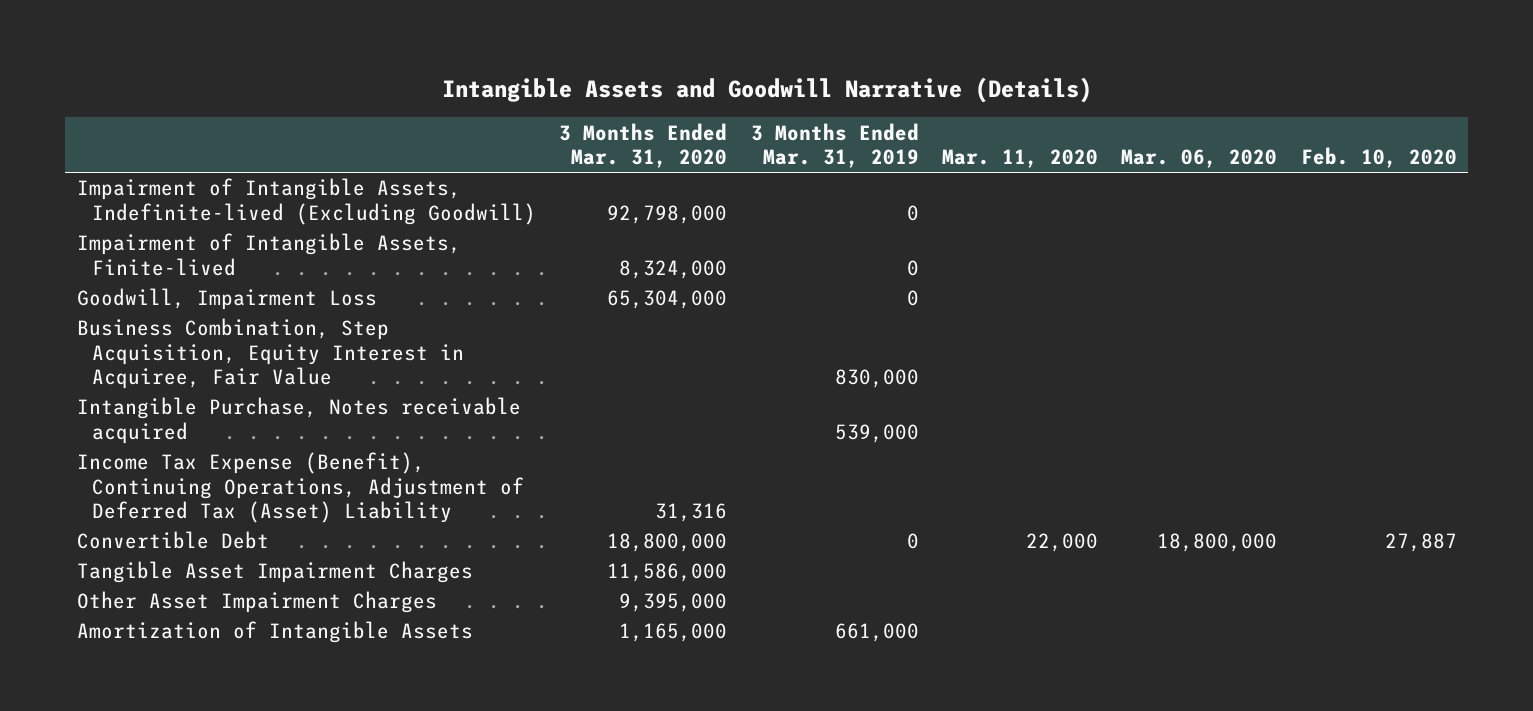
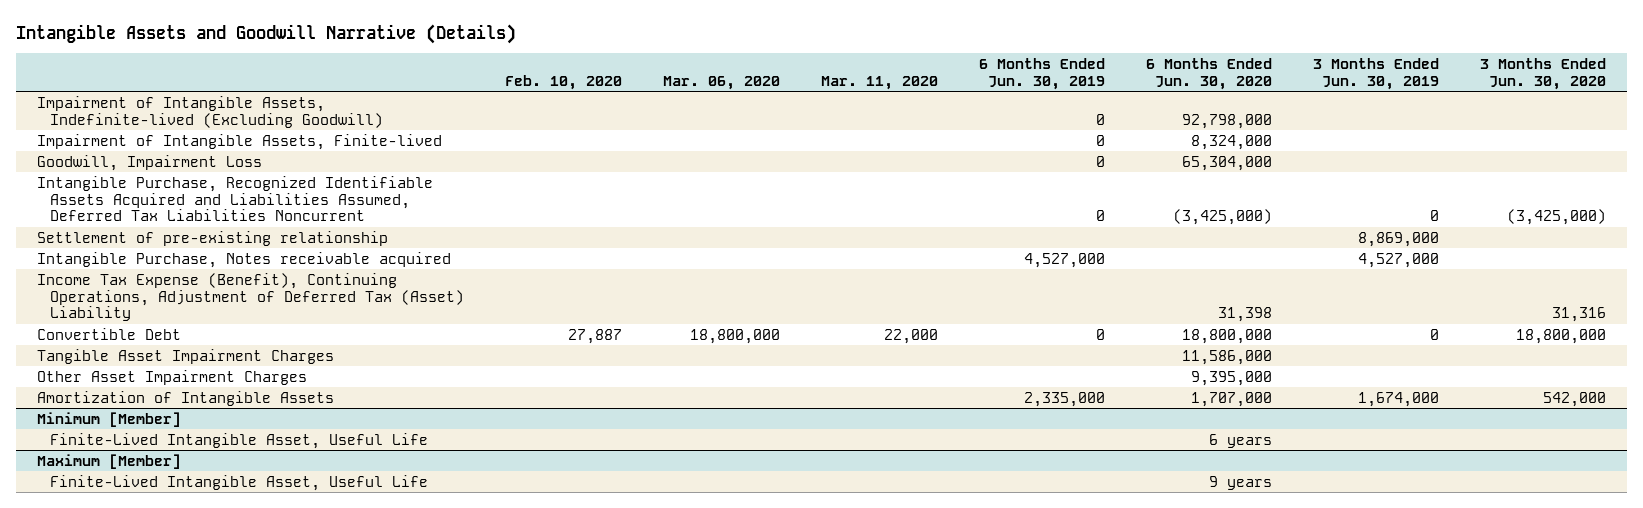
[559,122,728,169] 3 Months Ended Mar. 31, 2020 -> none
[750,122,919,169] 3 Months Ended Mar. 31, 2019 -> none
none -> [979,58,1106,90] 6 Months Ended Jun. 30, 2019
none -> [1146,58,1273,90] 6 Months Ended Jun. 30, 2020
none -> [1313,58,1440,90] 3 Months Ended Jun. 30, 2019
none -> [1480,58,1607,90] 3 Months Ended Jun. 30, 2020
none -> [36,175,433,222] Intangible Purchase, Recognized Identifiable Assets Acquired and Liabilities Assumed, Deferred Tax Liabilities Noncurrent
[76,318,464,390] Business Combination, Step Acquisition, Equity Interest in Acquiree, Fair Value -> [36,230,388,246] Settlement of pre-existing relationship
none -> [36,411,181,427] Minimum [Member]
none -> [49,432,428,449] Finite-Lived Intangible Asset, Useful Life
none -> [36,453,181,469] Maximum [Member]
none -> [49,474,428,491] Finite-Lived Intangible Asset, Useful Life

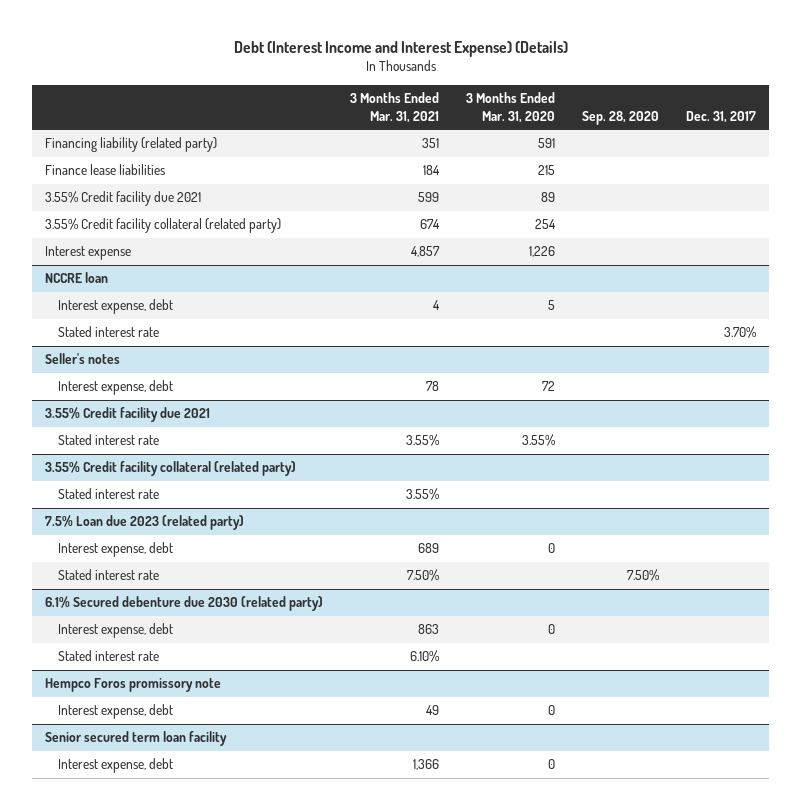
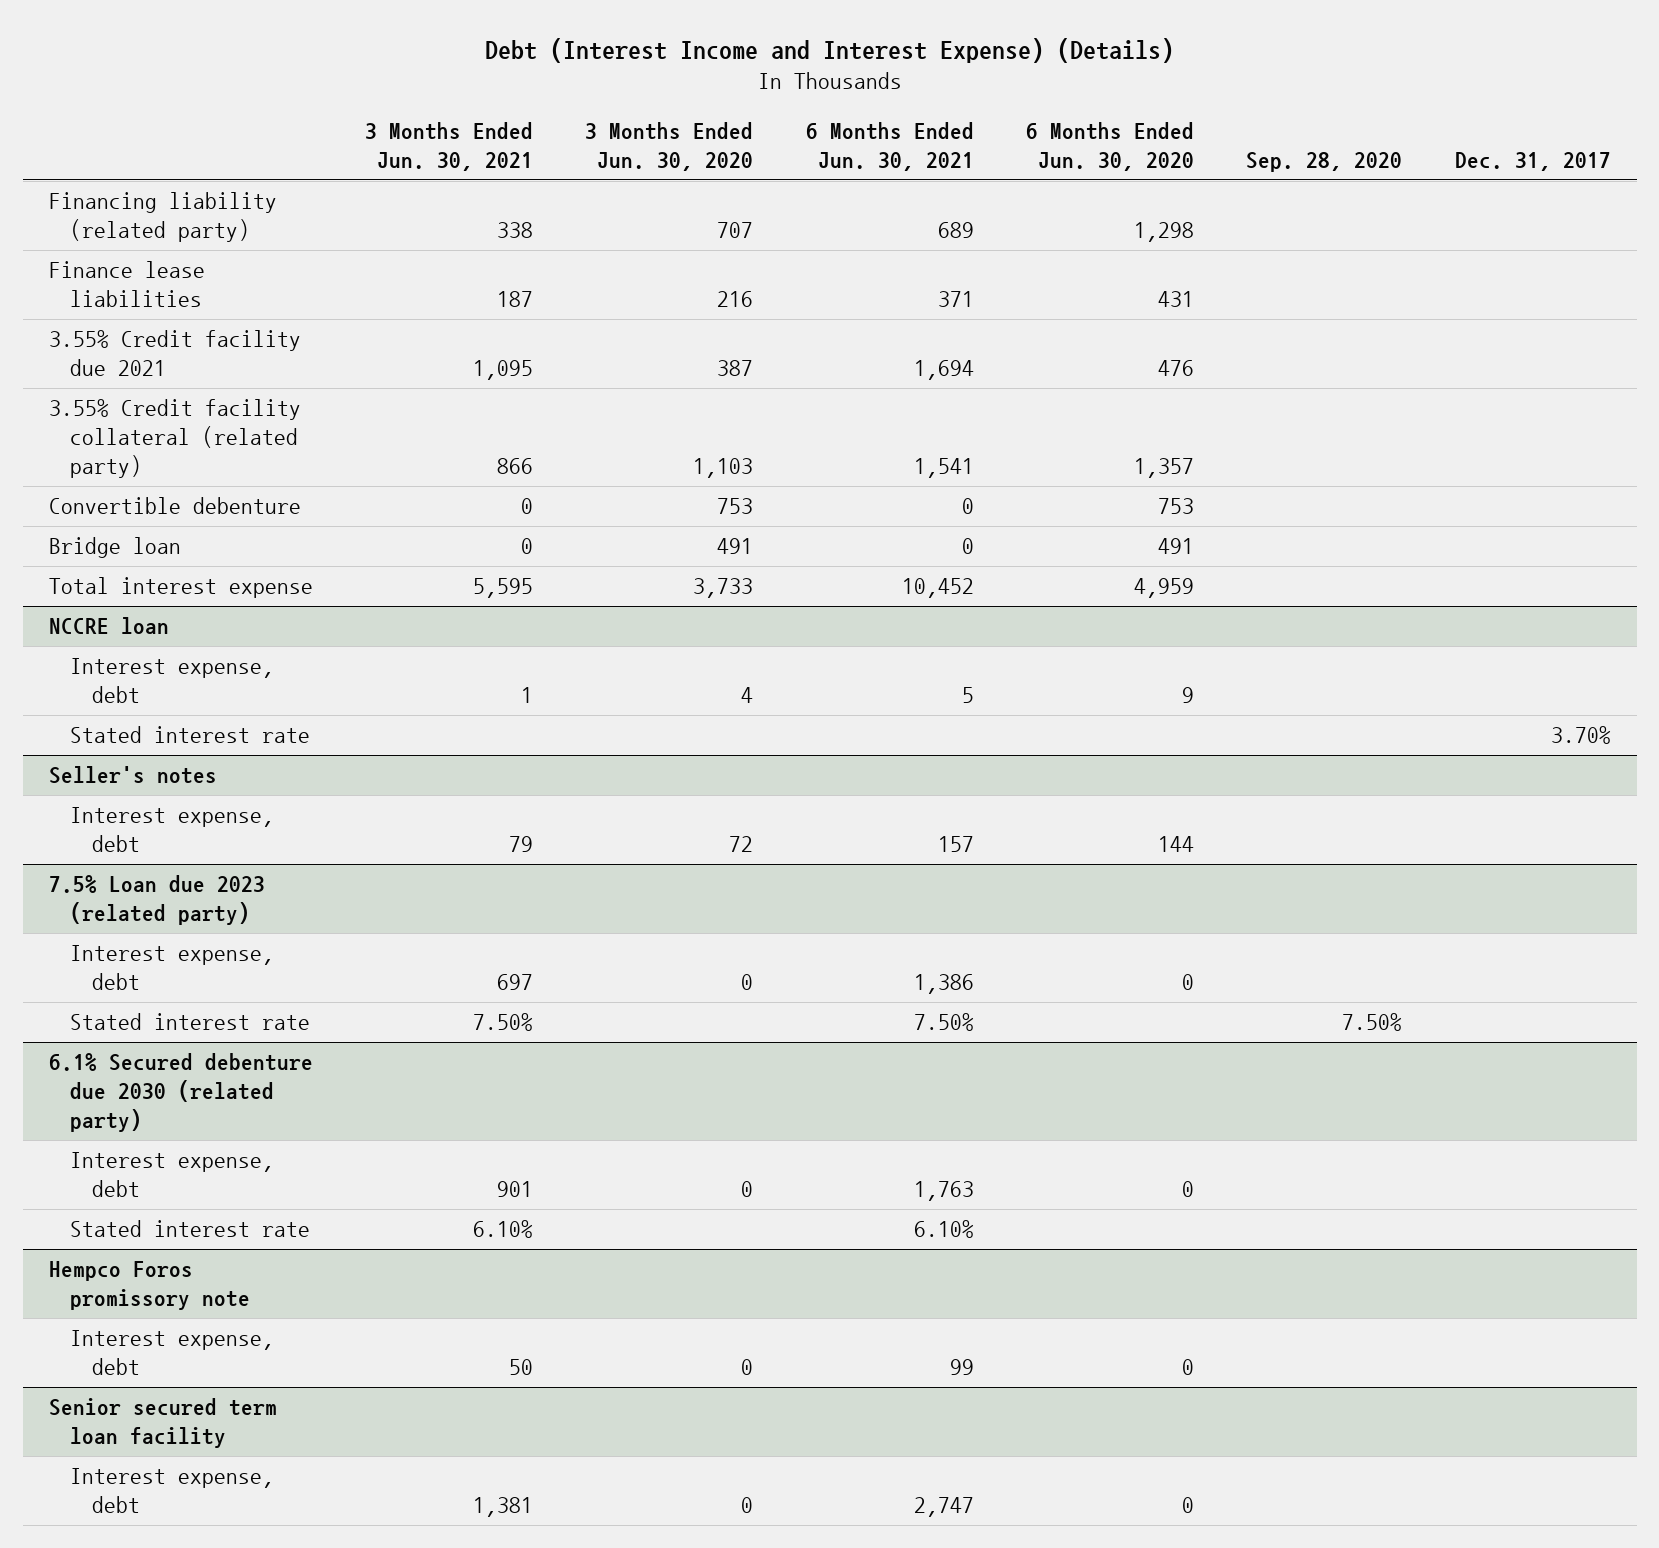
[350,92,440,123] 3 Months Ended Mar. 31, 2021 -> none
[466,92,556,123] 3 Months Ended Mar. 31, 2020 -> none
none -> [365,122,534,171] 3 Months Ended Jun. 30, 2021
none -> [585,122,754,171] 3 Months Ended Jun. 30, 2020
none -> [805,122,974,171] 6 Months Ended Jun. 30, 2021
none -> [1026,122,1195,171] 6 Months Ended Jun. 30, 2020
none -> [48,497,301,515] Convertible debenture
none -> [48,537,181,559] Bridge loan
[45,246,132,261] Interest expense -> [48,577,313,599] Total interest expense
[45,407,211,423] 3.55% Credit facility due 2021 -> none
[57,434,159,446] Stated interest rate -> none
[45,461,297,477] 3.55% Credit facility collateral (related party) -> none
[57,488,159,500] Stated interest rate -> none

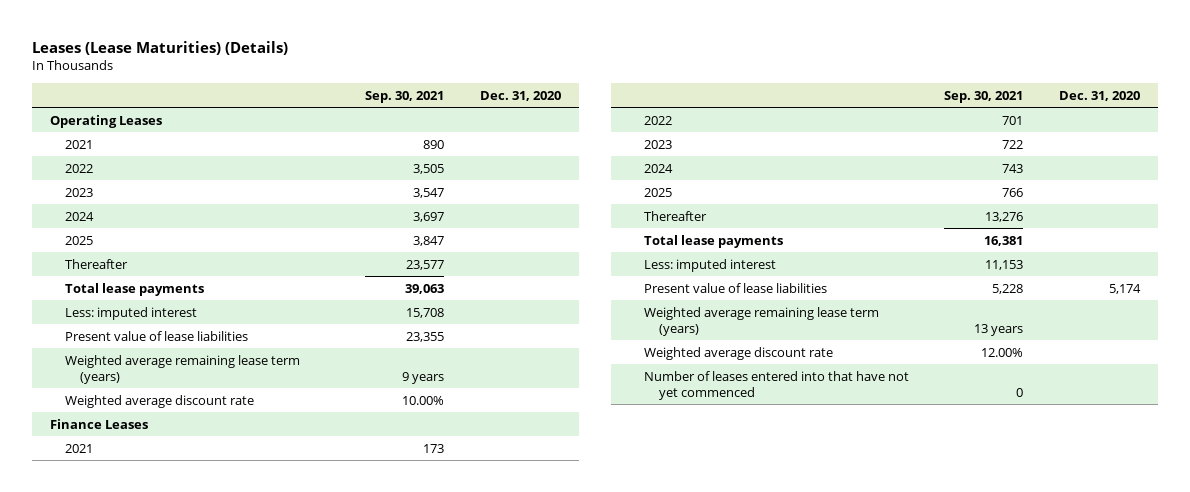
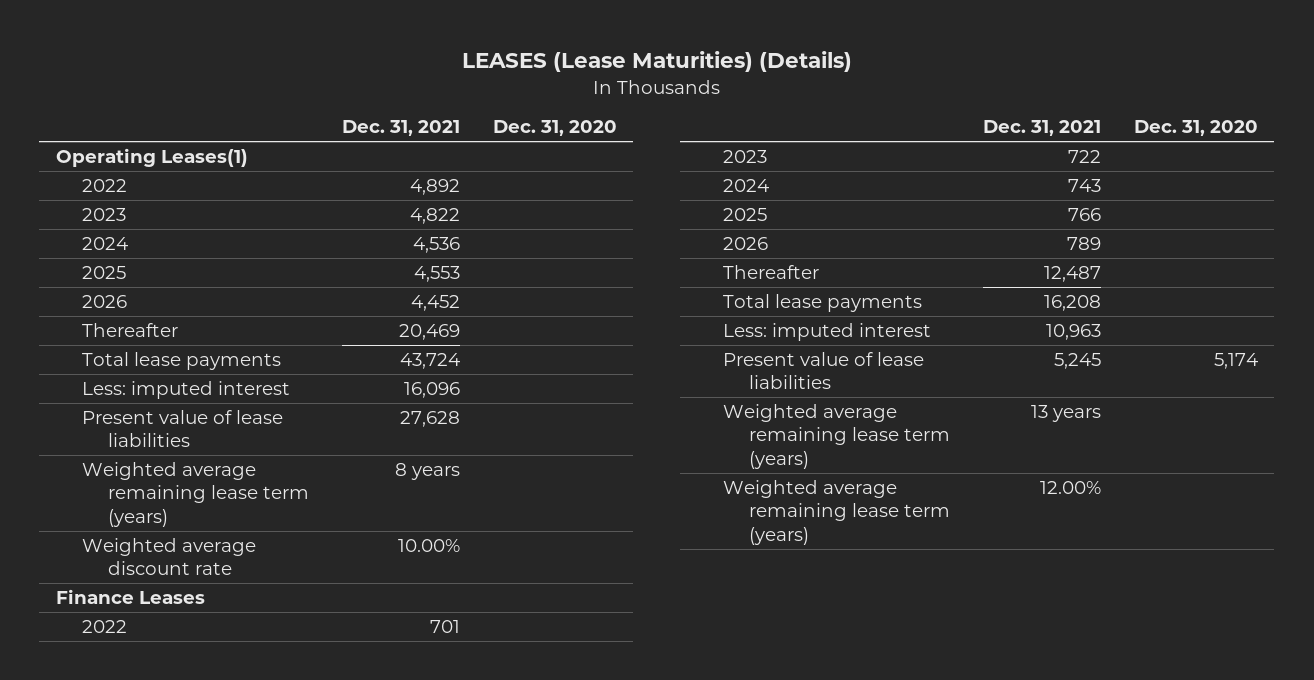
[32,40,289,55] Leases (Lease Maturities) (Details) -> [461,51,852,73] LEASES (Lease Maturities) (Details)
[365,90,445,103] Sep. 30, 2021 -> none
none -> [341,120,460,137] Dec. 31, 2021
[64,139,93,149] 2021 -> none
[49,114,162,128] Operating Leases -> [55,147,248,167] Operating Leases(1)
none -> [81,294,127,308] 2026
[64,443,93,453] 2021 -> none
none -> [722,236,768,250] 2026
[643,370,909,400] Number of leases entered into that have not yet commenced -> none
[643,346,833,360] Weighted average discount rate -> [722,479,950,546] Weighted average remaining lease term (years)

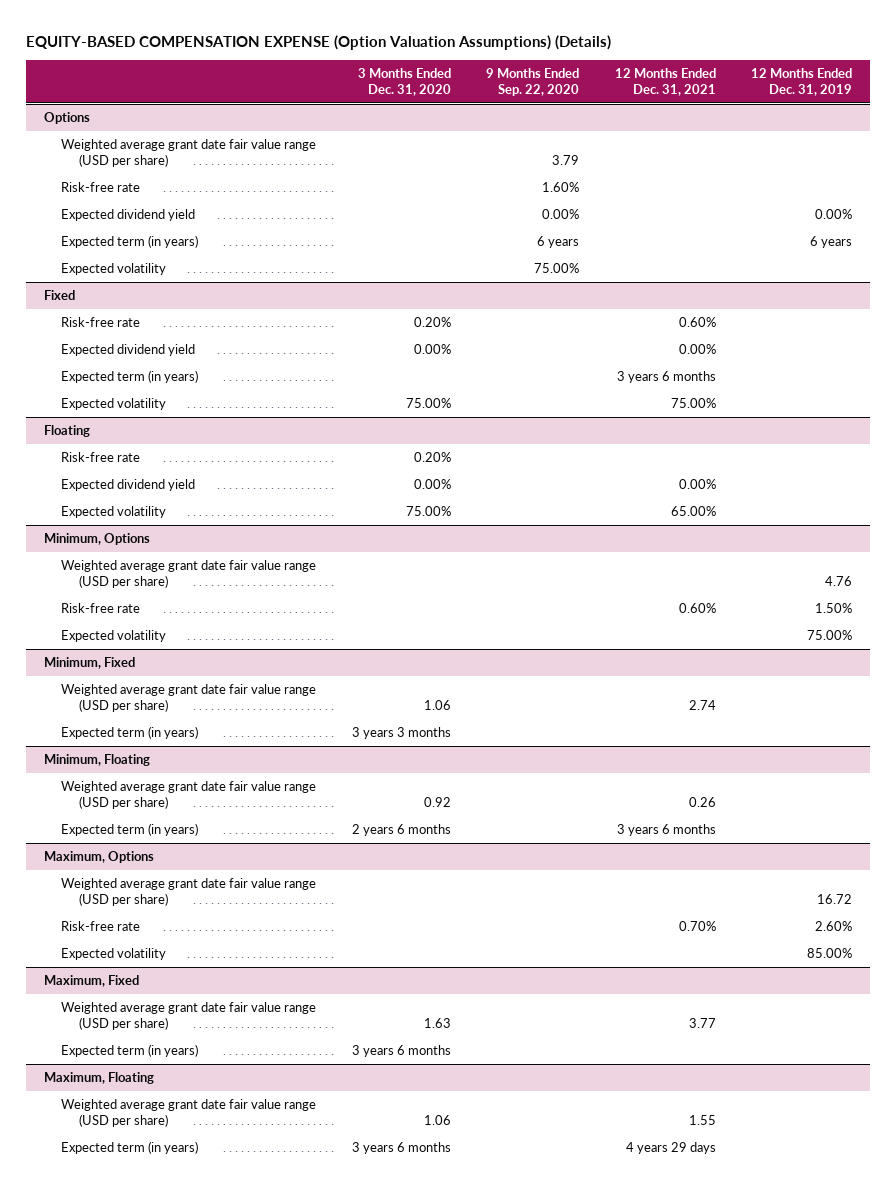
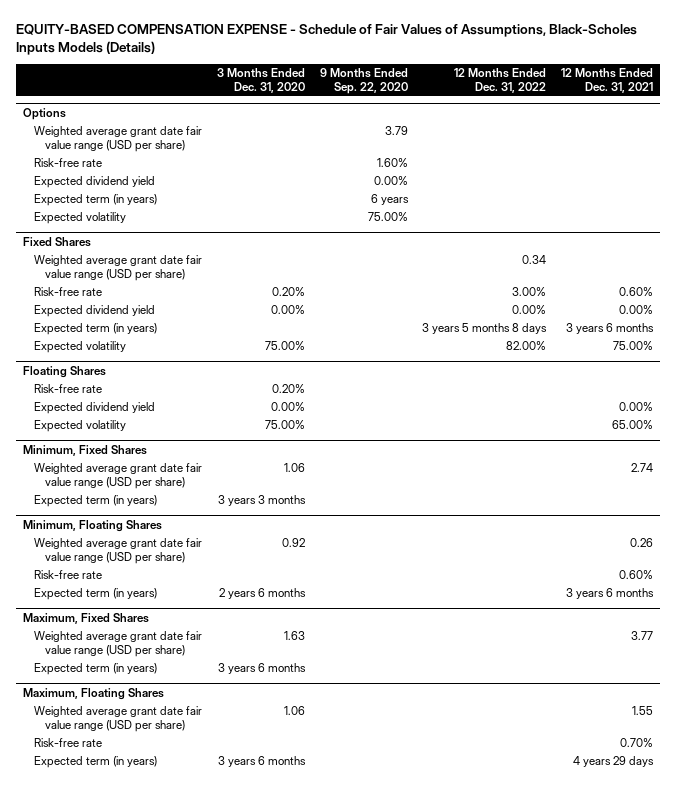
[26,34,612,50] EQUITY-BASED COMPENSATION EXPENSE (Option Valuation Assumptions) (Details) -> [16,24,638,56] EQUITY-BASED COMPENSATION EXPENSE - Schedule of Fair Values of Assumptions, Black-Scholes Inputs Models (Details)
[751,68,853,97] 12 Months Ended Dec. 31, 2019 -> none
none -> [454,68,547,94] 12 Months Ended Dec. 31, 2022
[44,290,76,301] Fixed -> [23,237,92,248] Fixed Shares
none -> [34,255,203,281] Weighted average grant date fair value range (USD per share)
[44,425,91,438] Floating -> [23,366,107,379] Floating Shares
[44,533,151,546] Minimum, Options -> none
[61,560,317,589] Weighted average grant date fair value range (USD per share) -> none
[61,603,141,614] Risk-free rate -> none
[61,630,167,643] Expected volatility -> none
[44,657,136,670] Minimum, Fixed -> [23,445,148,457] Minimum, Fixed Shares
[44,754,151,767] Minimum, Floating -> [23,520,163,533] Minimum, Floating Shares
none -> [34,570,103,580] Risk-free rate
[44,851,155,864] Maximum, Options -> none
[61,878,317,907] Weighted average grant date fair value range (USD per share) -> none
[61,921,141,932] Risk-free rate -> none
[61,948,167,961] Expected volatility -> none
[44,975,140,988] Maximum, Fixed -> [23,613,150,625] Maximum, Fixed Shares
[44,1072,155,1085] Maximum, Floating -> [23,688,165,701] Maximum, Floating Shares
none -> [34,738,103,748] Risk-free rate

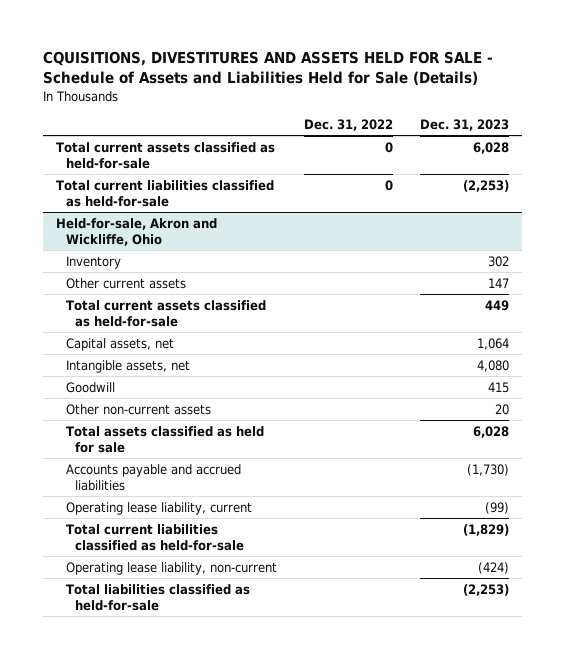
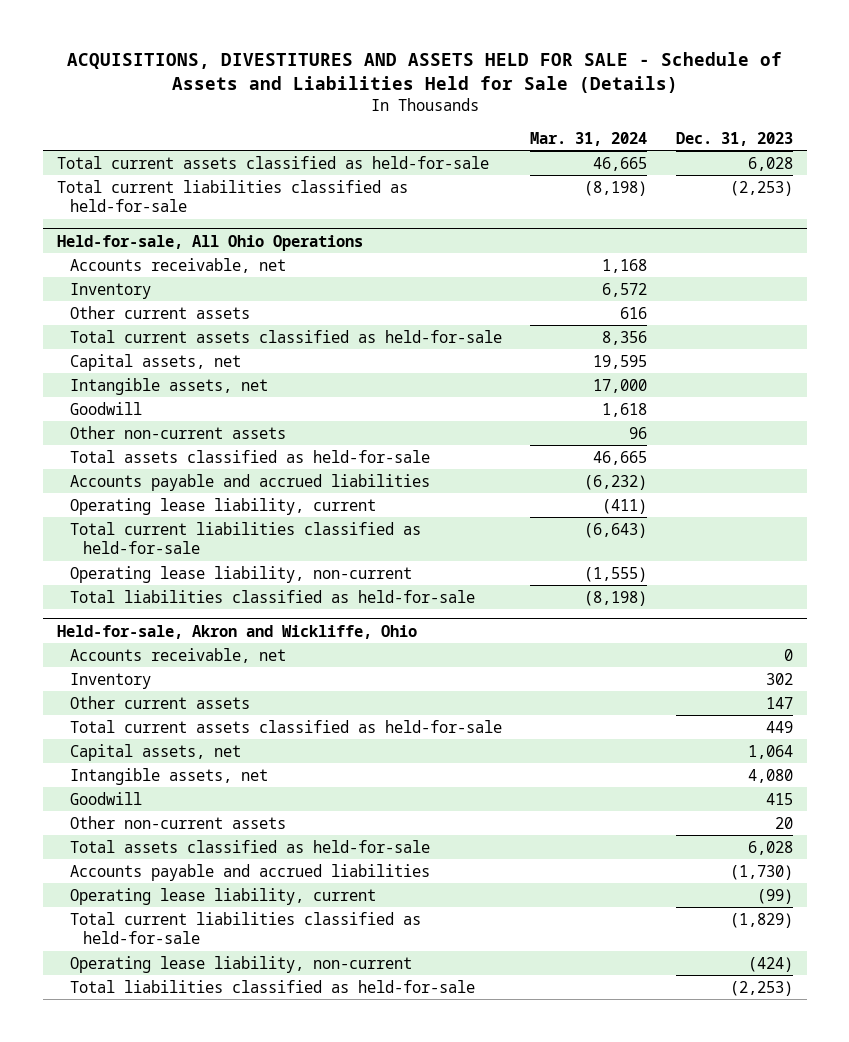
[42,51,493,86] CQUISITIONS, DIVESTITURES AND ASSETS HELD FOR SALE - Schedule of Assets and Liabilities Held for Sale (Details) -> [66,52,782,93] ACQUISITIONS, DIVESTITURES AND ASSETS HELD FOR SALE - Schedule of Assets and Liabilities Held for Sale (Details)
[303,119,393,132] Dec. 31, 2022 -> none
none -> [530,131,648,146] Mar. 31, 2024
none -> [56,234,363,251] Held-for-sale, All Ohio Operations
none -> [70,257,287,273] Accounts receivable, net
none -> [70,282,152,299] Inventory
none -> [70,305,251,319] Other current assets
none -> [70,329,503,343] Total current assets classified as held-for-sale
none -> [70,353,242,371] Capital assets, net
none -> [70,377,269,395] Intangible assets, net
none -> [70,401,143,415] Goodwill
none -> [70,425,287,439] Other non-current assets
none -> [70,449,431,463] Total assets classified as held-for-sale
none -> [70,473,431,491] Accounts payable and accrued liabilities
none -> [70,497,377,515] Operating lease liability, current
none -> [70,521,422,555] Total current liabilities classified as held-for-sale
none -> [70,565,413,583] Operating lease liability, non-current
none -> [70,589,476,603] Total liabilities classified as held-for-sale
none -> [70,647,287,663] Accounts receivable, net
[65,425,264,453] Total assets classified as held for sale -> [70,839,431,853] Total assets classified as held-for-sale

